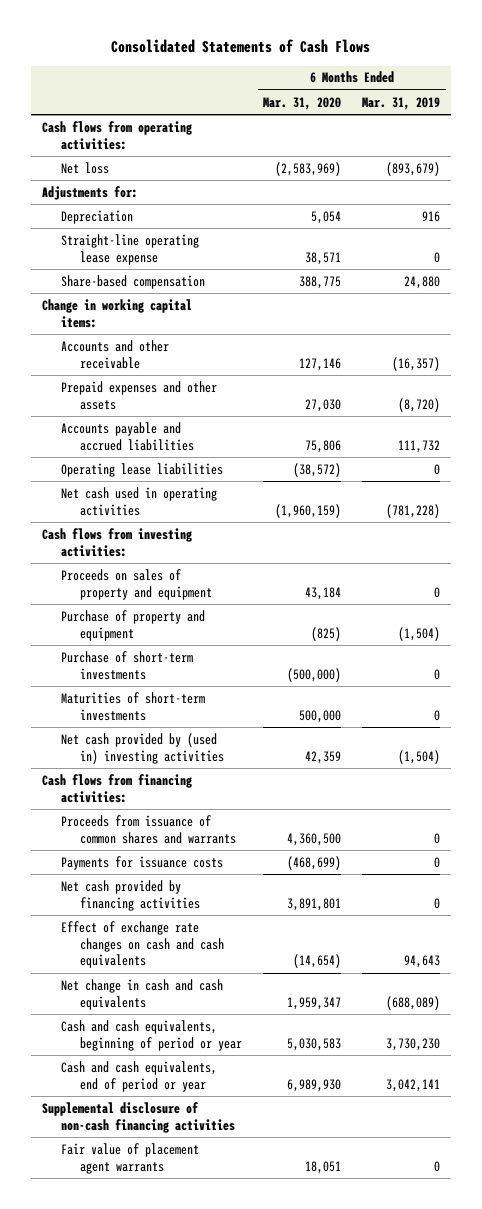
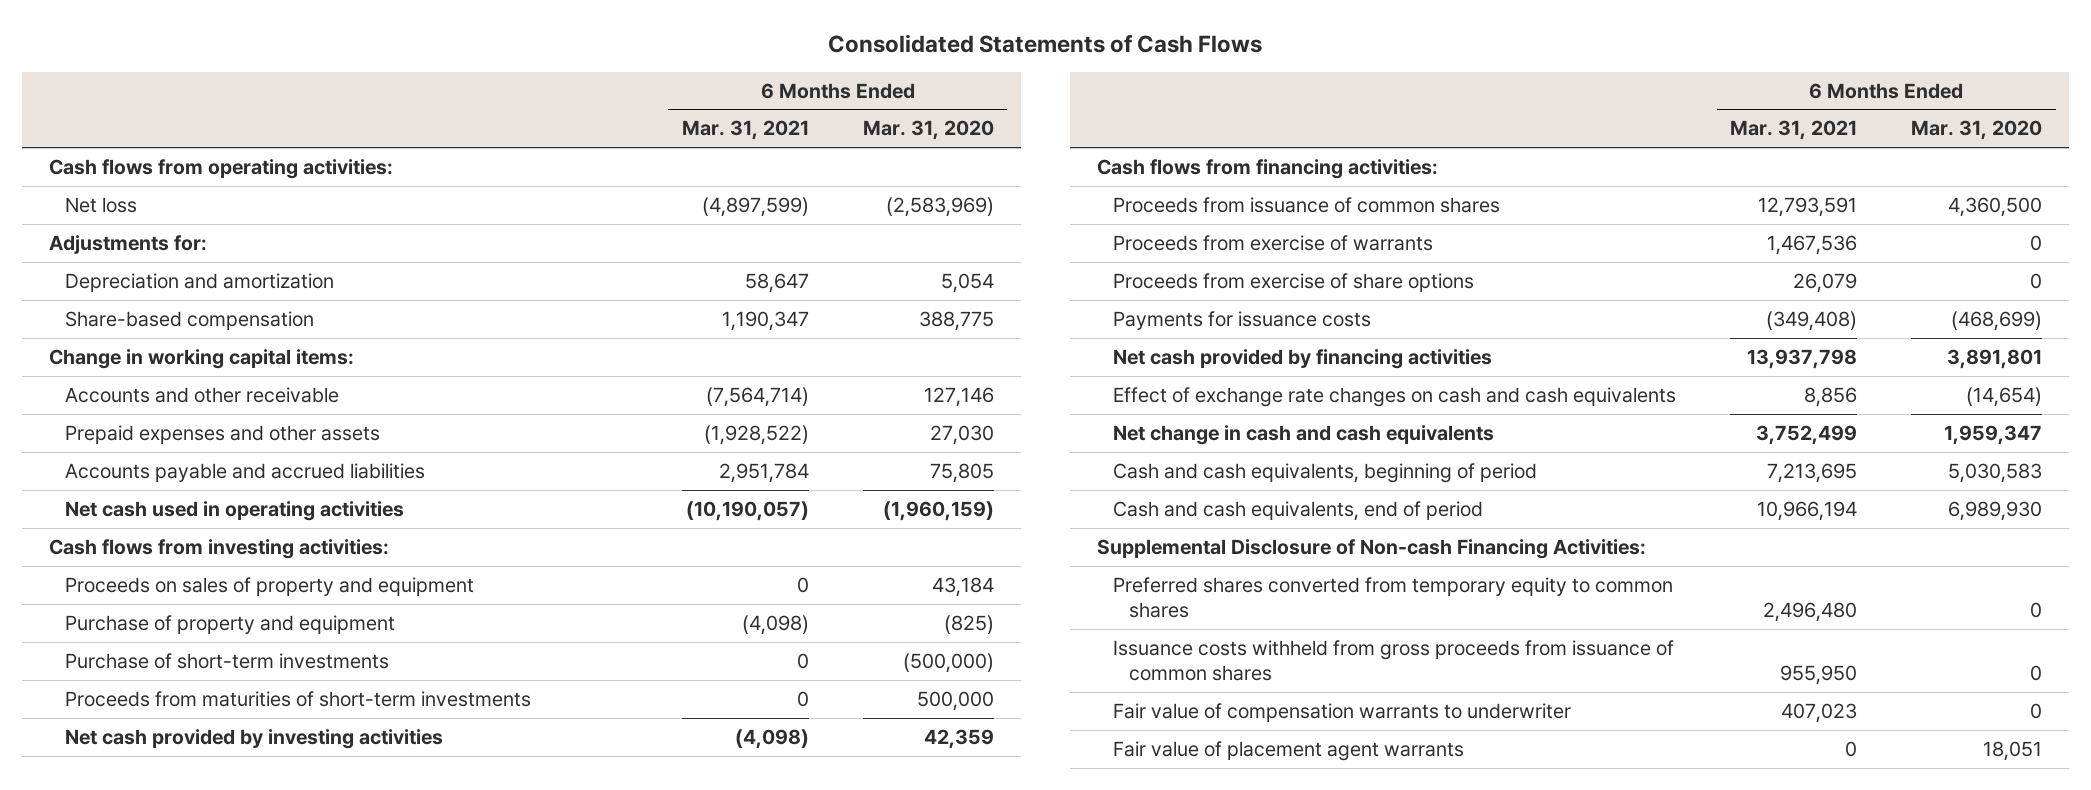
[362,96,441,110] Mar. 31, 2019 -> none
none -> [681,120,809,141] Mar. 31, 2021
[60,233,199,265] Straight-line operating lease expense -> none
[60,209,133,224] Depreciation -> [64,272,334,292] Depreciation and amortization
[60,462,223,477] Operating lease liabilities -> none
[304,439,341,453] 75,806 -> [929,462,994,483] 75,805
[60,691,205,721] Maturities of short-term investments -> [64,690,531,707] Proceeds from maturities of short-term investments
[60,732,224,764] Net cash provided by (used in) investing activities -> [64,728,443,749] Net cash provided by investing activities
[60,814,236,844] Proceeds from issuance of common shares and warrants -> [1113,196,1501,213] Proceeds from issuance of common shares
none -> [1113,234,1434,251] Proceeds from exercise of warrants
none -> [1113,272,1475,292] Proceeds from exercise of share options
[60,1019,242,1051] Cash and cash equivalents, beginning of period or year -> [1113,462,1538,483] Cash and cash equivalents, beginning of period
[60,1060,217,1092] Cash and cash equivalents, end of period or year -> [1113,500,1484,521] Cash and cash equivalents, end of period
[42,1101,235,1133] Supplemental disclosure of non-cash financing activities -> [1097,538,1647,559] Supplemental Disclosure of Non-cash Financing Activities:
none -> [1113,576,1674,618] Preferred shares converted from temporary equity to common shares
none -> [1113,639,1675,681] Issuance costs withheld from gross proceeds from issuance of common shares
none -> [1113,702,1572,722] Fair value of compensation warrants to underwriter

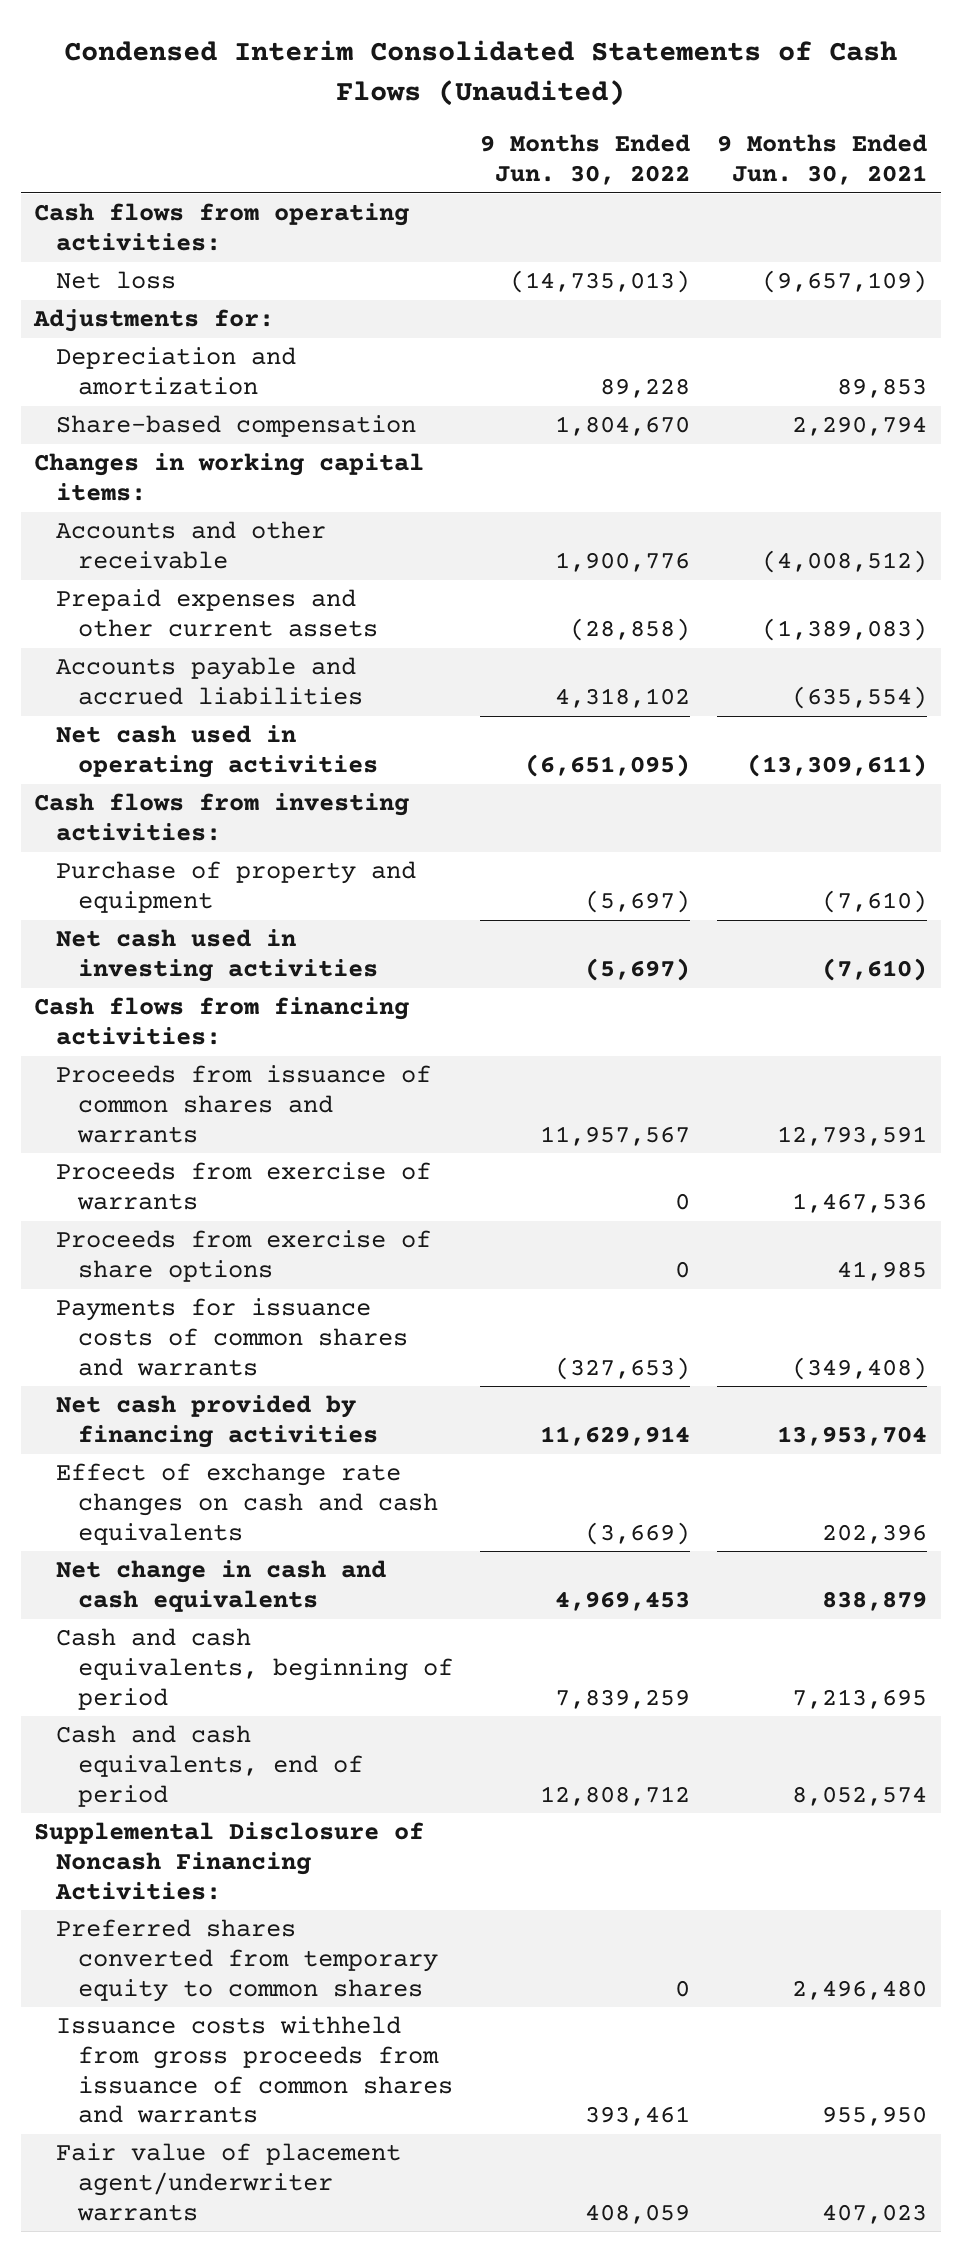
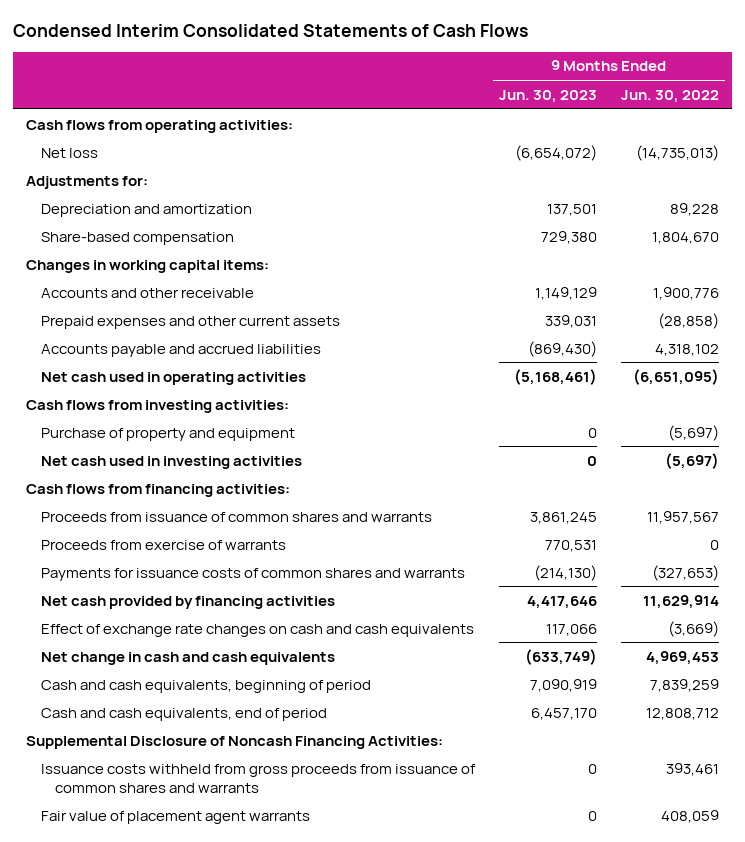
[63,40,897,106] Condensed Interim Consolidated Statements of Cash Flows (Unaudited) -> [13,23,529,37] Condensed Interim Consolidated Statements of Cash Flows
[717,134,928,186] 9 Months Ended Jun. 30, 2021 -> none
none -> [498,89,597,103] Jun. 30, 2023
[56,1230,432,1283] Proceeds from exercise of share options -> none
[56,1919,439,2002] Preferred shares converted from temporary equity to common shares -> none
[56,2143,402,2221] Fair value of placement agent/underwriter warrants -> [40,810,310,824] Fair value of placement agent warrants

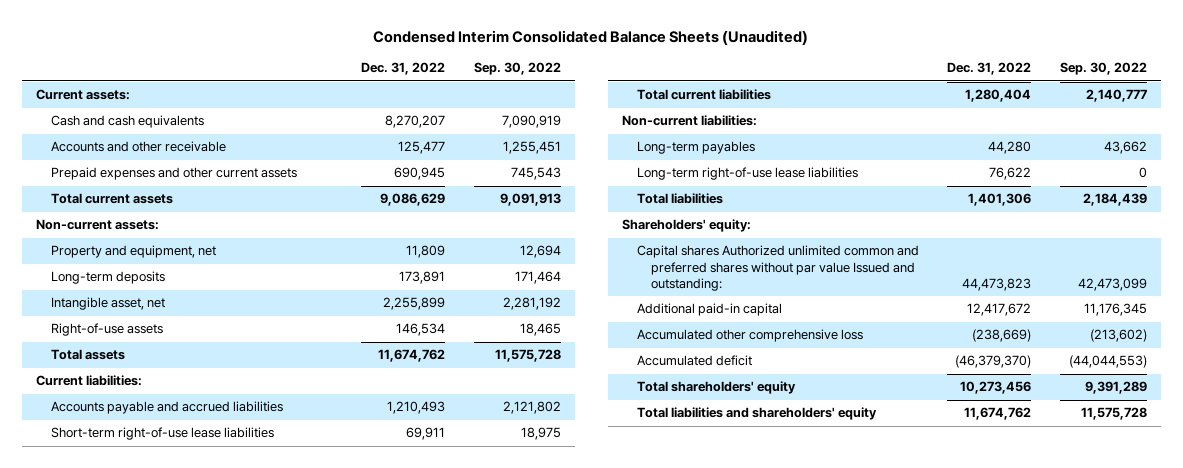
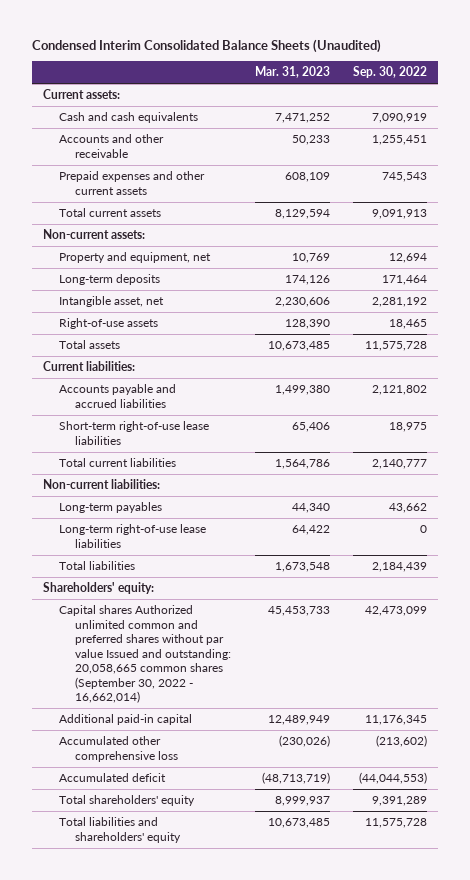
[361,62,446,76] Dec. 31, 2022 -> none
none -> [254,66,330,79] Mar. 31, 2023
[636,245,919,291] Capital shares Authorized unlimited common and preferred shares without par value Issued and outstanding: -> [59,605,232,704] Capital shares Authorized unlimited common and preferred shares without par value Issued and outstanding: 20,058,665 common shares (September 30, 2022 - 16,662,014)

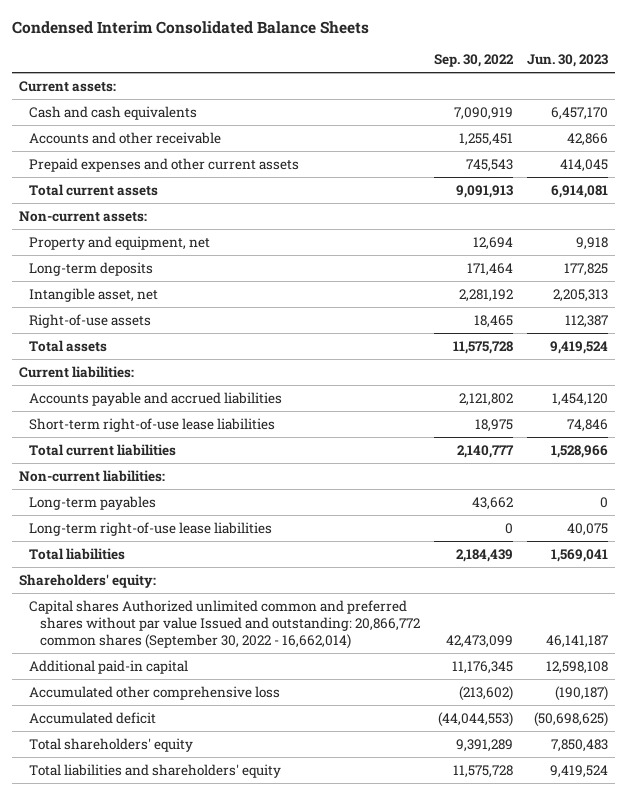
[31,38,381,53] Condensed Interim Consolidated Balance Sheets (Unaudited) -> [11,20,369,34] Condensed Interim Consolidated Balance Sheets
[254,66,330,79] Mar. 31, 2023 -> none
none -> [527,54,609,68] Jun. 30, 2023
[59,605,232,704] Capital shares Authorized unlimited common and preferred shares without par value Issued and outstanding: 20,058,665 common shares (September 30, 2022 - 16,662,014) -> [29,599,421,649] Capital shares Authorized unlimited common and preferred shares without par value Issued and outstanding: 20,866,772 common shares (September 30, 2022 - 16,662,014)

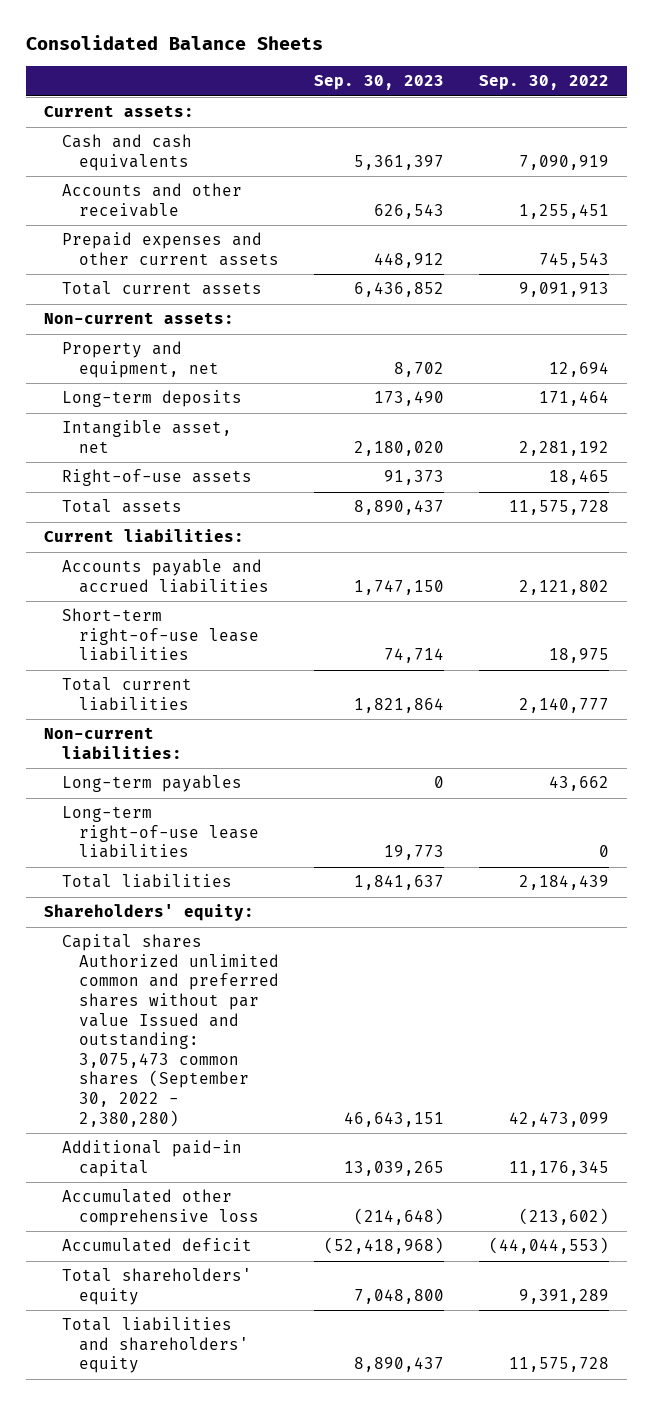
[11,20,369,34] Condensed Interim Consolidated Balance Sheets -> [26,35,324,51] Consolidated Balance Sheets
[527,54,609,68] Jun. 30, 2023 -> none
none -> [314,75,445,91] Sep. 30, 2023
[29,599,421,649] Capital shares Authorized unlimited common and preferred shares without par value Issued and outstanding: 20,866,772 common shares (September 30, 2022 - 16,662,014) -> [61,934,280,1127] Capital shares Authorized unlimited common and preferred shares without par value Issued and outstanding: 3,075,473 common shares (September 30, 2022 - 2,380,280)

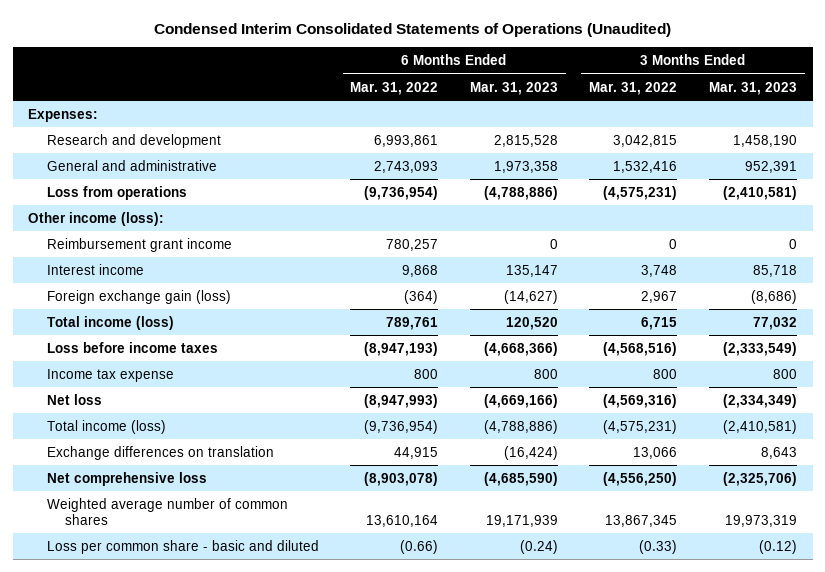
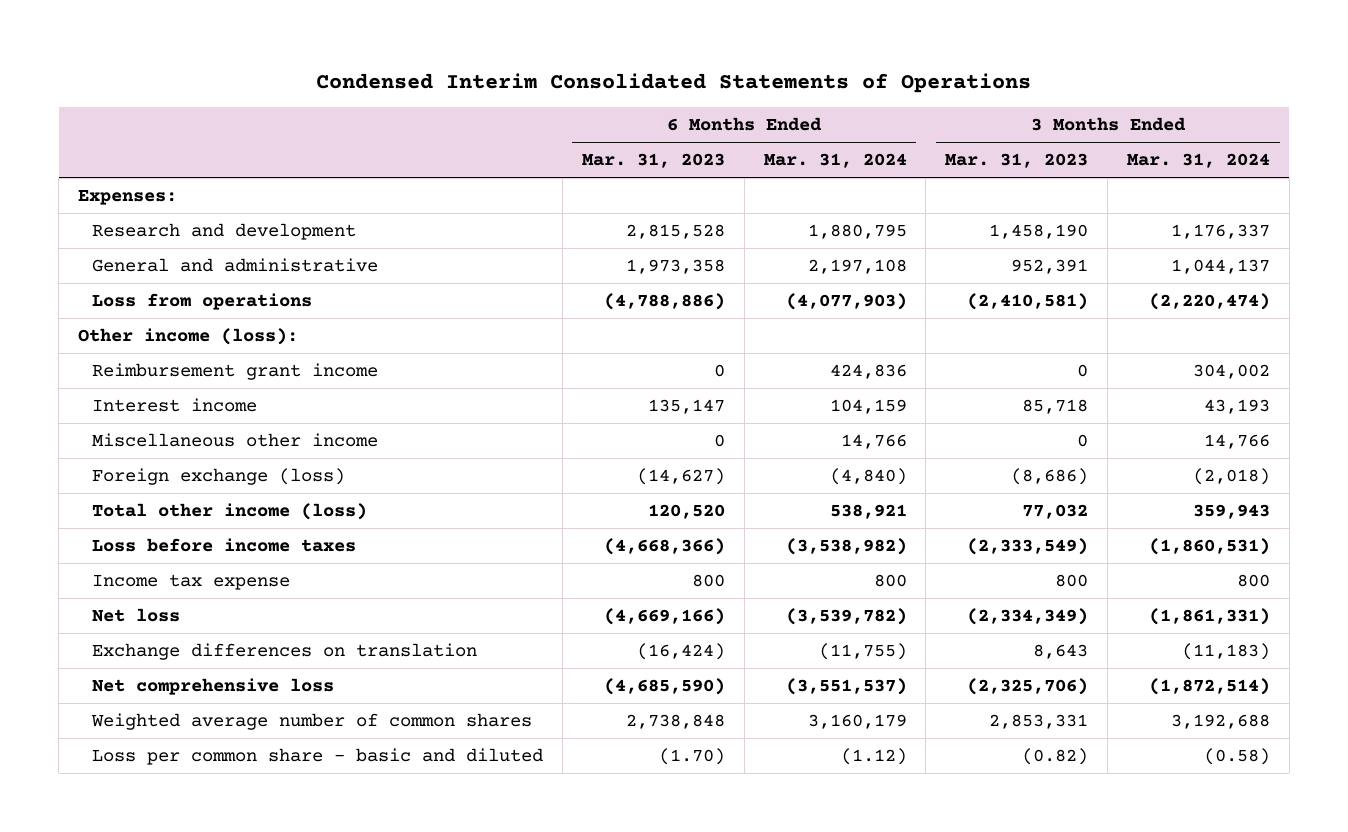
[153,22,671,37] Condensed Interim Consolidated Statements of Operations (Unaudited) -> [316,73,1032,94] Condensed Interim Consolidated Statements of Operations
[350,81,439,95] Mar. 31, 2022 -> none
[589,81,678,95] Mar. 31, 2022 -> none
none -> [763,153,907,169] Mar. 31, 2024
none -> [1126,153,1270,169] Mar. 31, 2024
none -> [92,433,379,448] Miscellaneous other income
[46,289,231,304] Foreign exchange gain (loss) -> [92,468,346,486] Foreign exchange (loss)
[46,315,174,330] Total income (loss) -> [92,503,368,521] Total other income (loss)
[46,419,166,434] Total income (loss) -> none
[485,515,558,528] 19,171,939 -> [626,714,726,730] 2,738,848
[724,515,797,528] 19,973,319 -> [989,714,1089,730] 2,853,331
[519,539,558,554] (0.24) -> [659,748,726,766] (1.70)
[758,539,797,554] (0.12) -> [1022,748,1089,766] (0.82)

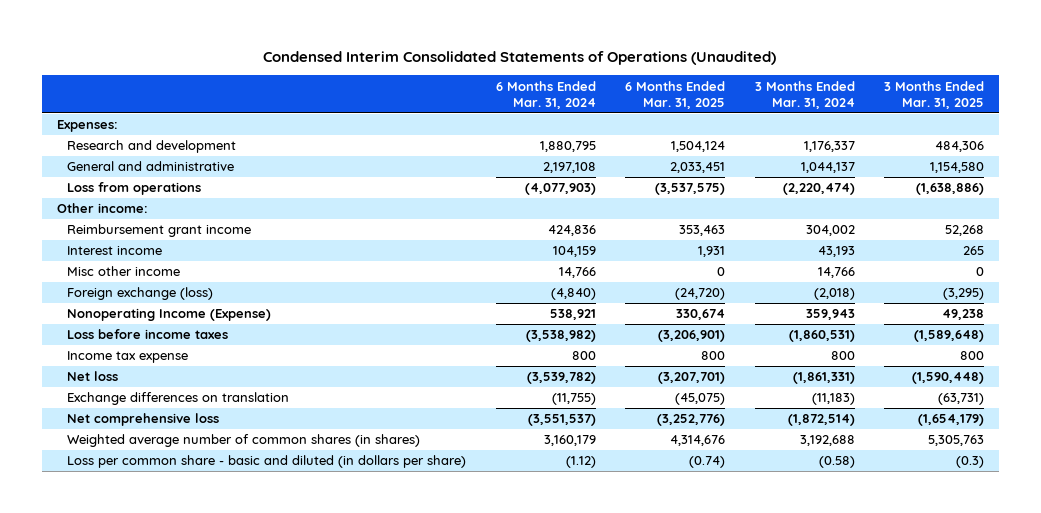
[316,73,1032,94] Condensed Interim Consolidated Statements of Operations -> [263,51,777,66] Condensed Interim Consolidated Statements of Operations (Unaudited)
[582,153,726,169] Mar. 31, 2023 -> none
[945,153,1089,169] Mar. 31, 2023 -> none
none -> [625,80,726,109] 6 Months Ended Mar. 31, 2025
none -> [884,80,985,109] 3 Months Ended Mar. 31, 2025
[78,328,299,346] Other income (loss): -> [56,203,148,214] Other income:
[92,433,379,448] Miscellaneous other income -> [67,266,181,277] Misc other income
[92,503,368,521] Total other income (loss) -> [67,308,272,322] Nonoperating Income (Expense)
[91,713,533,731] Weighted average number of common shares -> [67,434,421,448] Weighted average number of common shares (in shares)
[92,748,544,766] Loss per common share - basic and diluted -> [67,455,467,469] Loss per common share - basic and diluted (in dollars per share)

